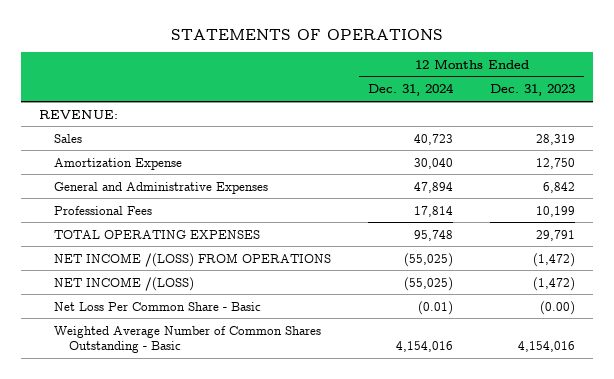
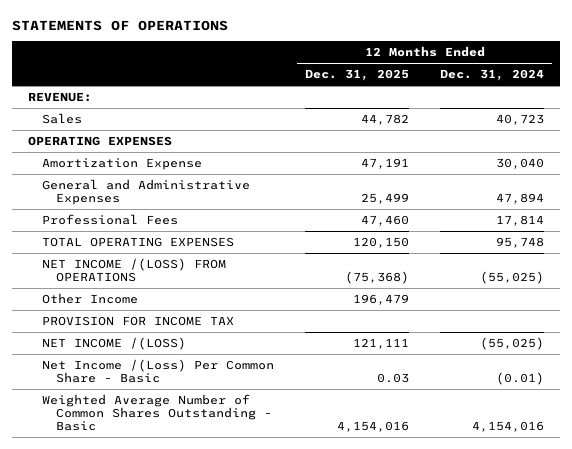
[490,84,576,97] Dec. 31, 2023 -> none
none -> [305,69,410,82] Dec. 31, 2025
none -> [27,135,172,146] OPERATING EXPENSES
none -> [42,292,139,304] Other Income
none -> [42,315,235,326] PROVISION FOR INCOME TAX
[54,301,262,311] Net Loss Per Common Share - Basic -> [42,358,275,384] Net Income /(Loss) Per Common Share - Basic

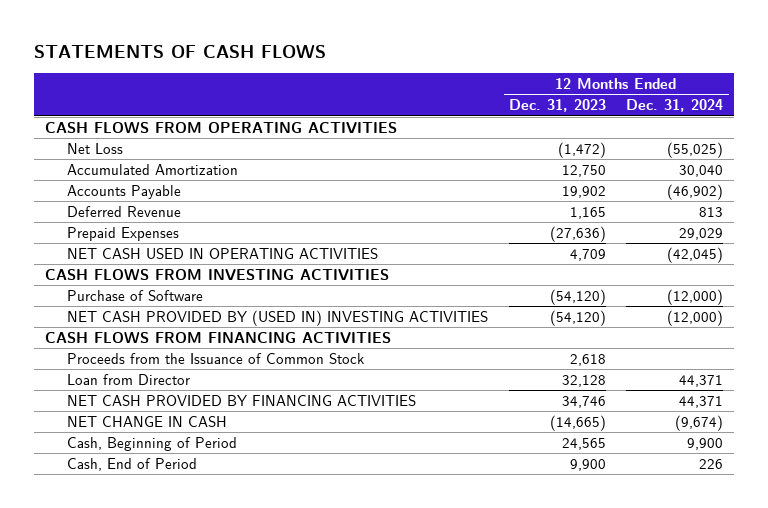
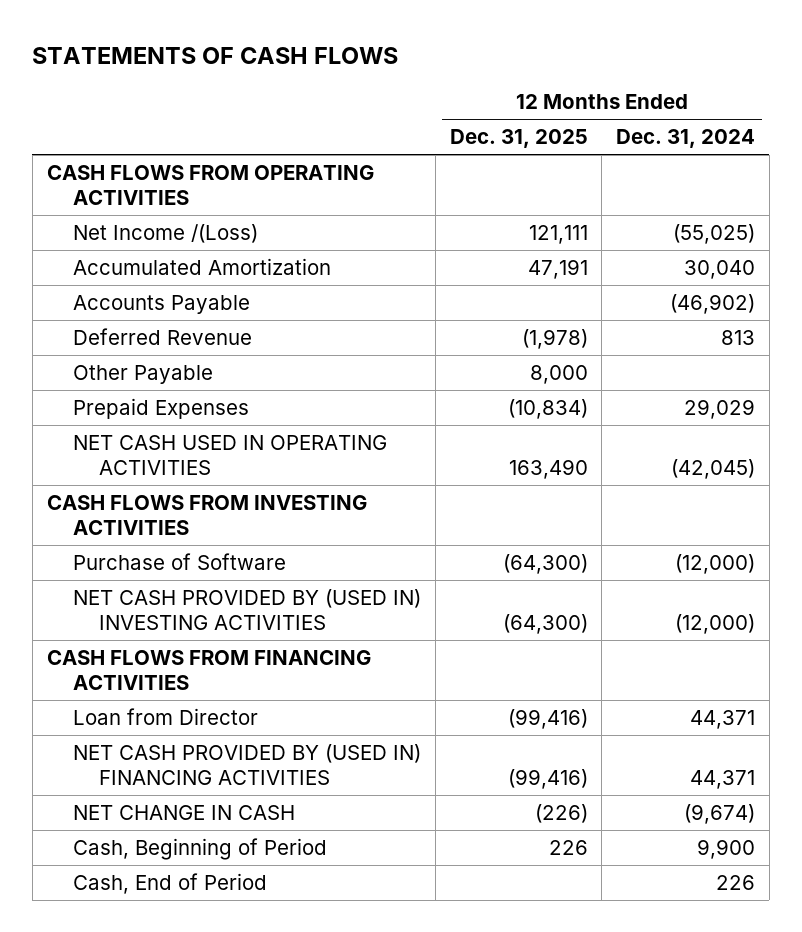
[508,99,606,113] Dec. 31, 2023 -> none
none -> [449,129,588,149] Dec. 31, 2025
[67,142,124,154] Net Loss -> [73,223,259,243] Net Income /(Loss)
none -> [73,364,214,384] Other Payable
[67,352,366,364] Proceeds from the Issuance of Common Stock -> none
[67,394,417,406] NET CASH PROVIDED BY FINANCING ACTIVITIES -> [73,743,422,786] NET CASH PROVIDED BY (USED IN) FINANCING ACTIVITIES

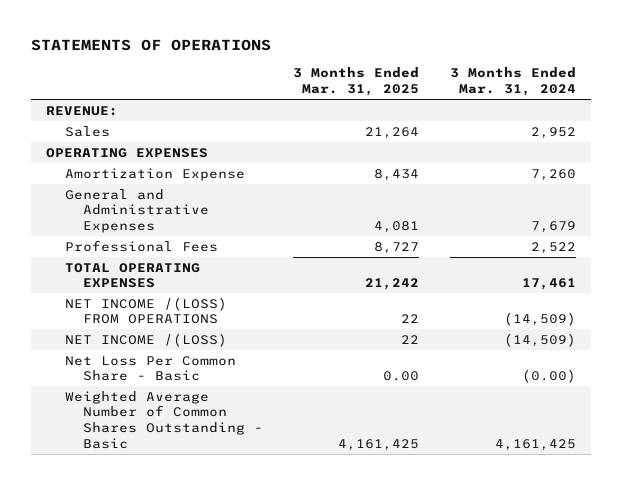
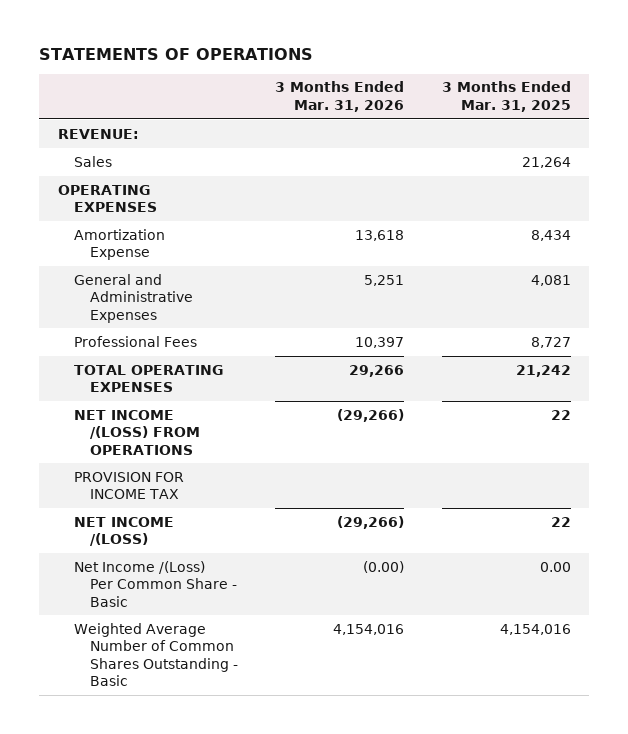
[450,67,577,97] 3 Months Ended Mar. 31, 2024 -> none
none -> [275,81,405,112] 3 Months Ended Mar. 31, 2026
none -> [73,471,184,500] PROVISION FOR INCOME TAX
[64,355,236,382] Net Loss Per Common Share - Basic -> [73,560,238,607] Net Income /(Loss) Per Common Share - Basic
[338,438,420,451] 4,161,425 -> [499,623,571,635] 4,154,016

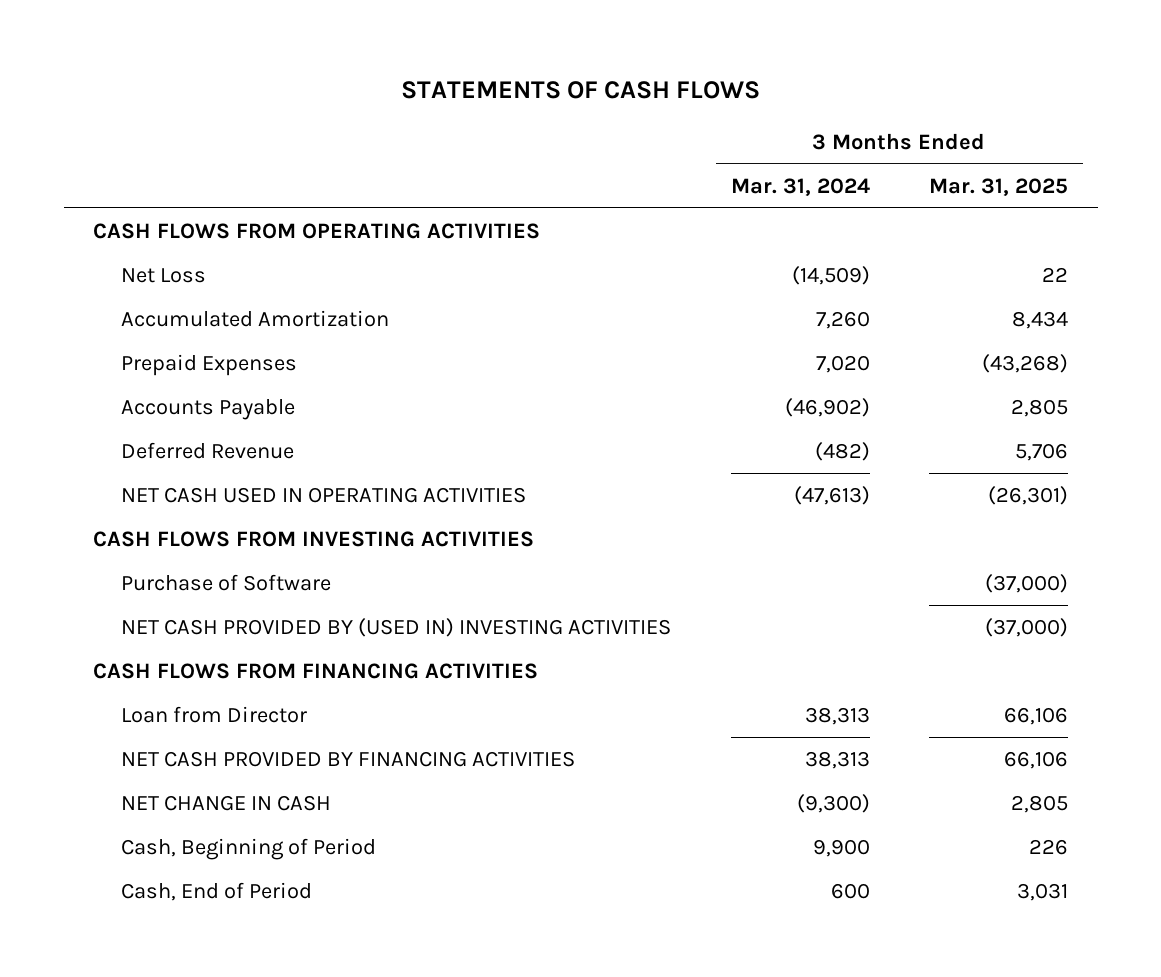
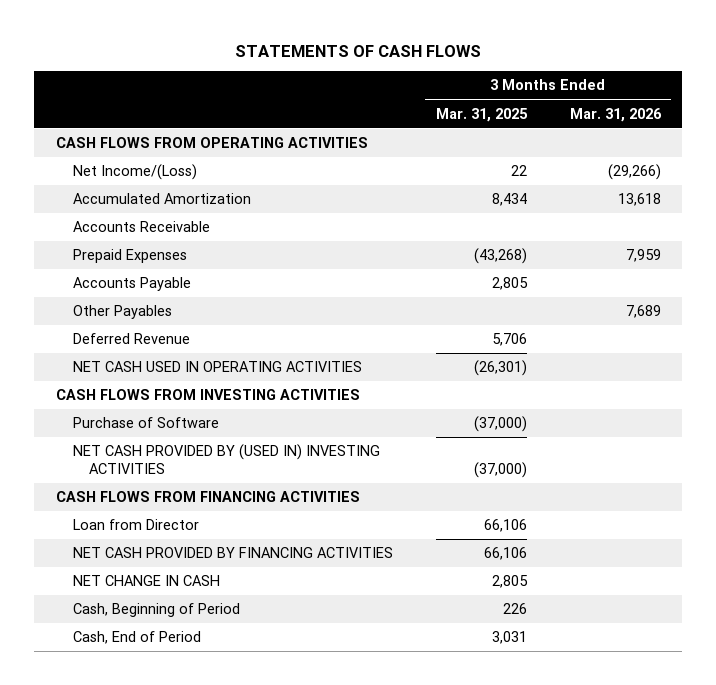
[730,177,870,196] Mar. 31, 2024 -> none
none -> [569,107,662,122] Mar. 31, 2026
[121,267,207,283] Net Loss -> [72,164,197,181] Net Income/(Loss)
none -> [72,221,210,233] Accounts Receivable
none -> [72,305,172,320] Other Payables

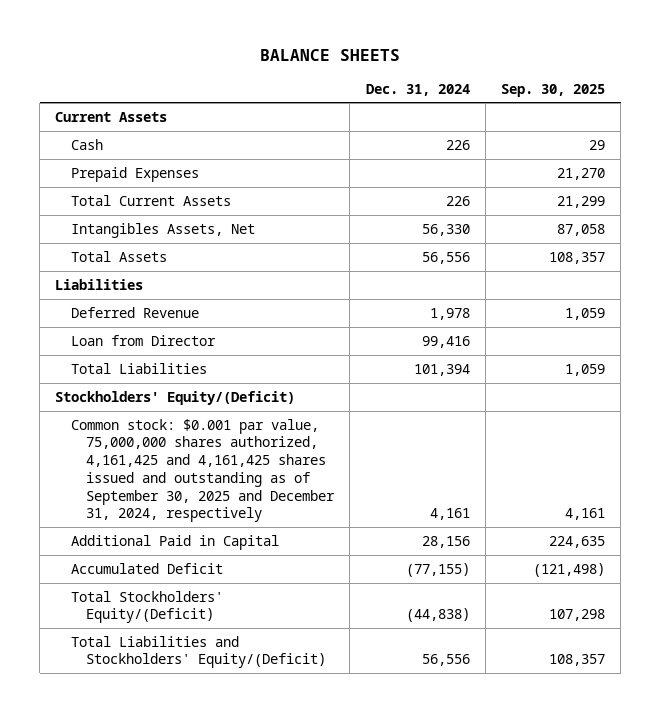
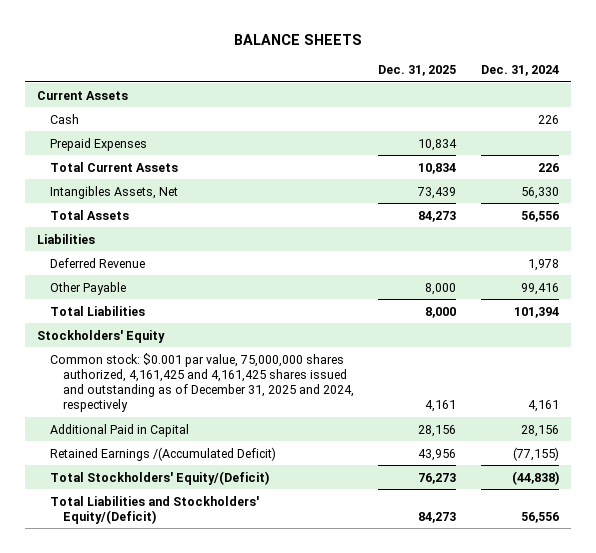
[500,83,605,97] Sep. 30, 2025 -> none
none -> [378,65,457,77] Dec. 31, 2025
[70,334,216,346] Loan from Director -> [50,281,127,295] Other Payable
[55,390,296,405] Stockholders' Equity/(Deficit) -> [37,329,166,343] Stockholders' Equity
[70,418,336,523] Common stock: $0.001 par value, 75,000,000 shares authorized, 4,161,425 and 4,161,425 shares issued and outstanding as of September 30, 2025 and December 31, 2024, respectively -> [50,352,354,413] Common stock: $0.001 par value, 75,000,000 shares authorized, 4,161,425 and 4,161,425 shares issued and outstanding as of December 31, 2025 and 2024, respectively
[70,562,223,574] Accumulated Deficit -> [50,446,277,461] Retained Earnings /(Accumulated Deficit)

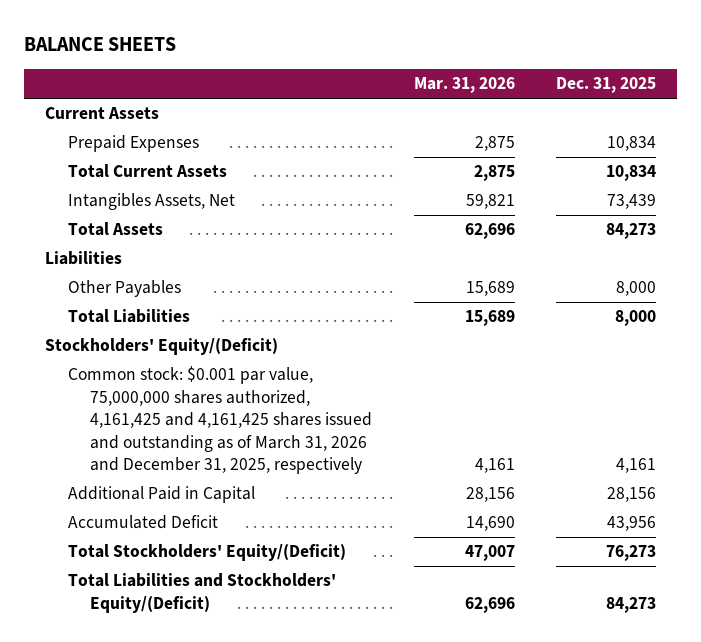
[480,65,559,77] Dec. 31, 2024 -> none
none -> [413,77,515,94] Mar. 31, 2026
[50,113,80,124] Cash -> none
[50,257,146,268] Deferred Revenue -> none
[50,281,127,295] Other Payable -> [67,280,181,298] Other Payables
[37,329,166,343] Stockholders' Equity -> [45,338,279,356] Stockholders' Equity/(Deficit)
[50,352,354,413] Common stock: $0.001 par value, 75,000,000 shares authorized, 4,161,425 and 4,161,425 shares issued and outstanding as of December 31, 2025 and 2024, respectively -> [67,366,372,475] Common stock: $0.001 par value, 75,000,000 shares authorized, 4,161,425 and 4,161,425 shares issued and outstanding as of March 31, 2026 and December 31, 2025, respectively
[50,446,277,461] Retained Earnings /(Accumulated Deficit) -> [67,515,218,530] Accumulated Deficit

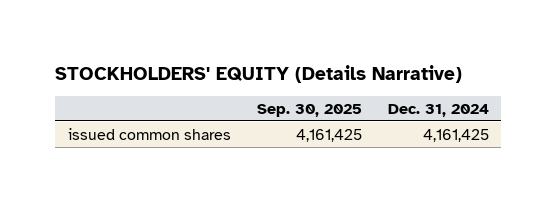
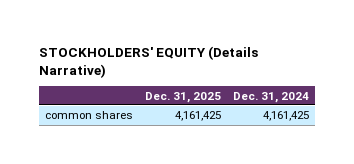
[256,103,362,117] Sep. 30, 2025 -> none
none -> [145,91,222,103] Dec. 31, 2025
[68,127,232,140] issued common shares -> [44,111,133,120] common shares

